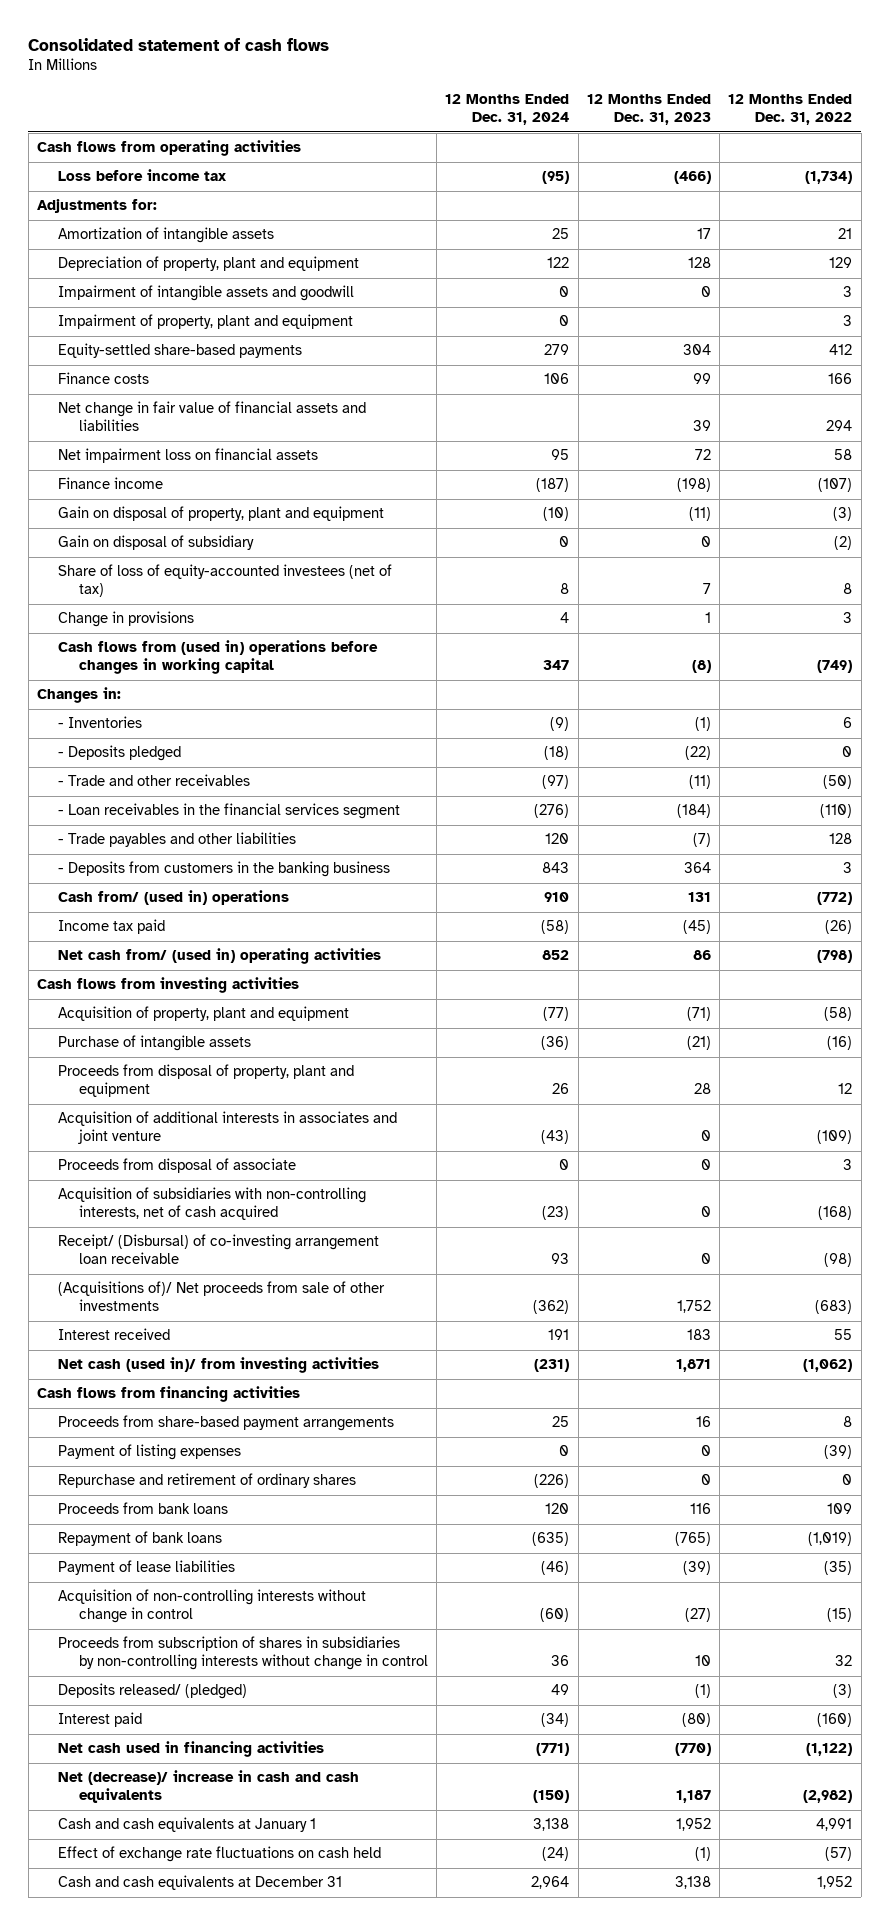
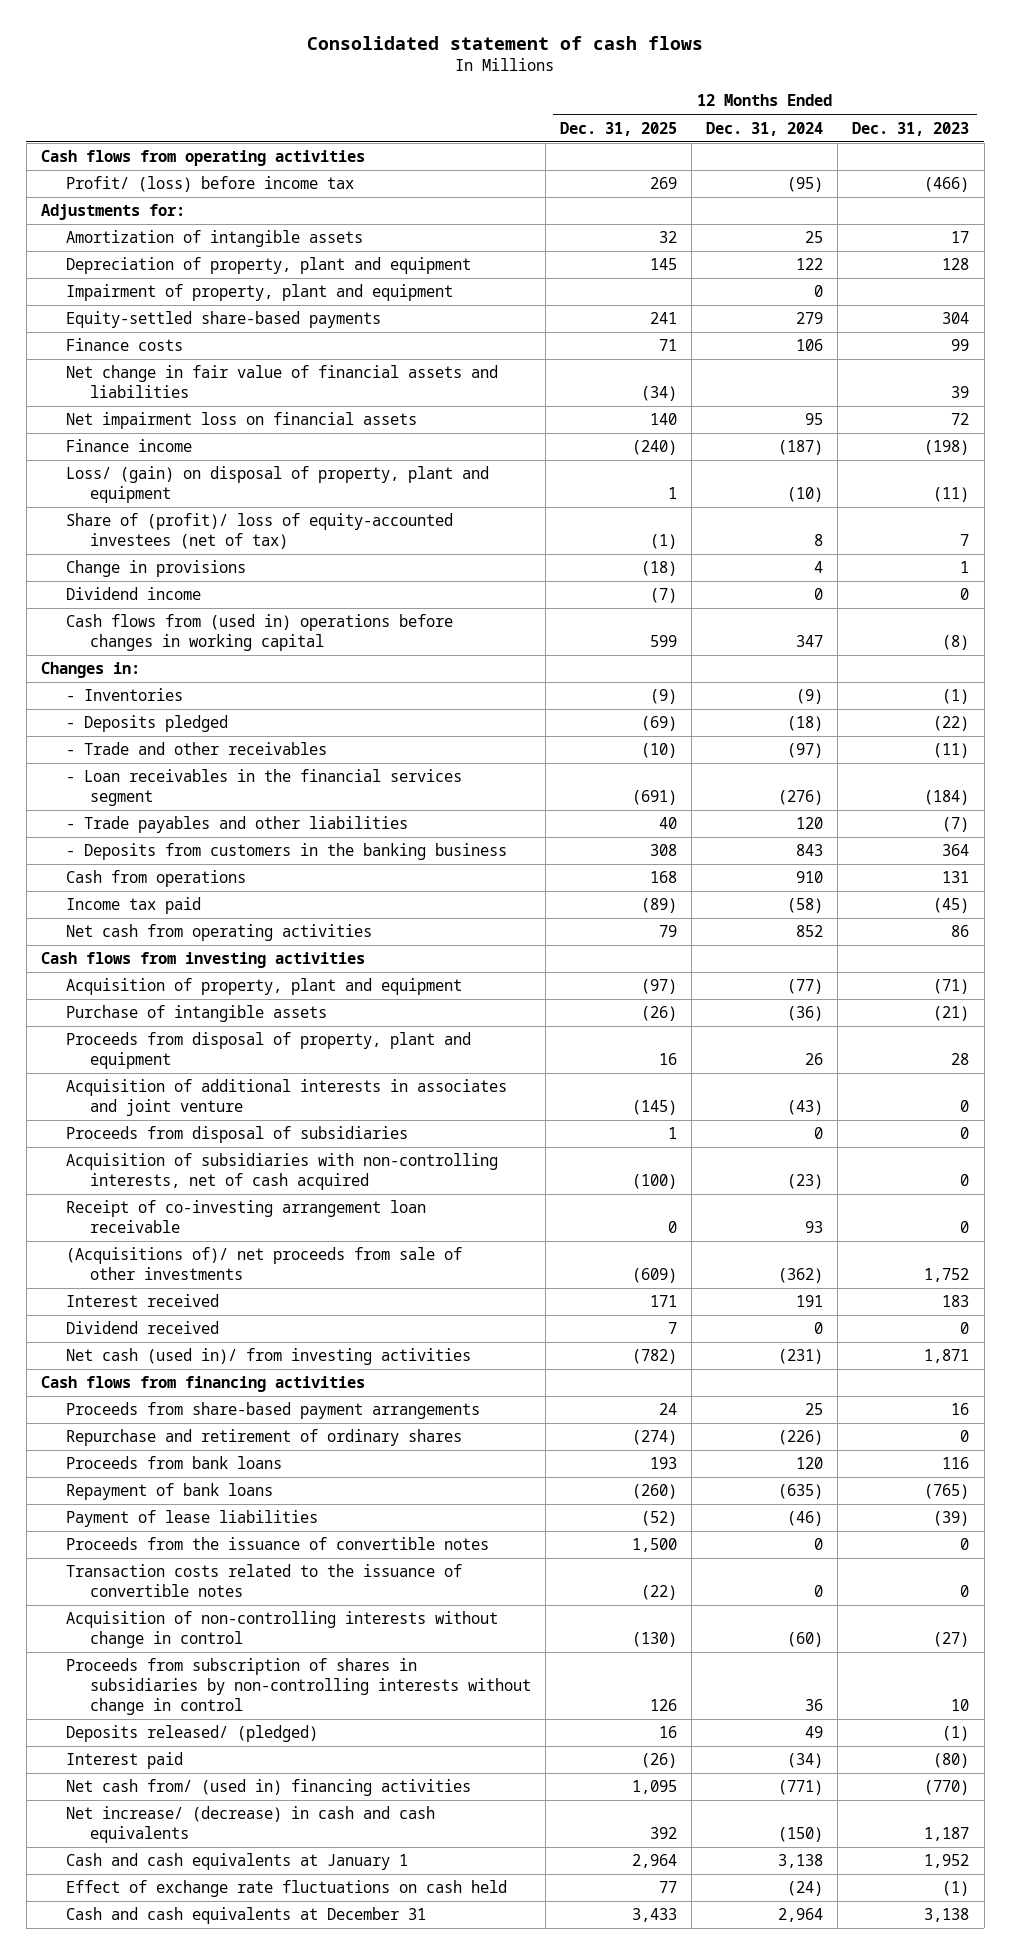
[728,93,853,125] 12 Months Ended Dec. 31, 2022 -> none
none -> [560,121,678,136] Dec. 31, 2025
[58,169,227,182] Loss before income tax -> [65,176,354,193] Profit/ (loss) before income tax
[58,285,355,302] Impairment of intangible assets and goodwill -> none
[58,535,255,551] Gain on disposal of subsidiary -> none
[58,506,385,522] Gain on disposal of property, plant and equipment -> [65,466,489,503] Loss/ (gain) on disposal of property, plant and equipment
[58,564,393,598] Share of loss of equity-accounted investees (net of tax) -> [65,513,453,549] Share of (profit)/ loss of equity-accounted investees (net of tax)
none -> [65,587,201,601] Dividend income
[58,890,290,906] Cash from/ (used in) operations -> [65,870,246,888] Cash from operations
[58,948,382,965] Net cash from/ (used in) operating activities -> [65,924,372,942] Net cash from operating activities
[58,1158,297,1174] Proceeds from disposal of associate -> [65,1126,408,1144] Proceeds from disposal of subsidiaries
[58,1234,380,1265] Receipt/ (Disbursal) of co-investing arrangement loan receivable -> [65,1200,426,1233] Receipt of co-investing arrangement loan receivable
[58,1281,386,1312] (Acquisitions of)/ Net proceeds from sale of other investments -> [65,1247,462,1280] (Acquisitions of)/ net proceeds from sale of other investments
none -> [65,1321,219,1335] Dividend received
[58,1444,242,1461] Payment of listing expenses -> none
none -> [65,1537,489,1551] Proceeds from the issuance of convertible notes
none -> [65,1564,462,1597] Transaction costs related to the issuance of convertible notes
[58,1741,325,1758] Net cash used in financing activities -> [65,1779,471,1797] Net cash from/ (used in) financing activities
[58,1770,360,1804] Net (decrease)/ increase in cash and cash equivalents -> [65,1806,435,1843] Net increase/ (decrease) in cash and cash equivalents

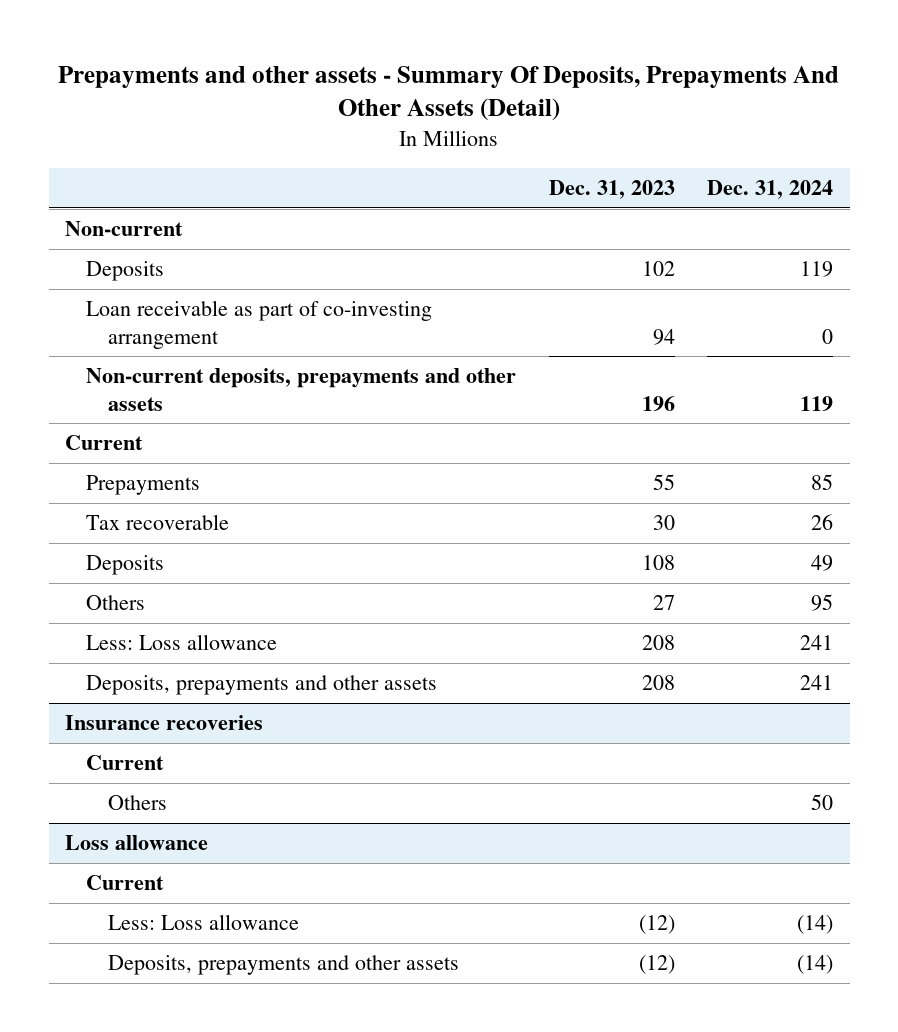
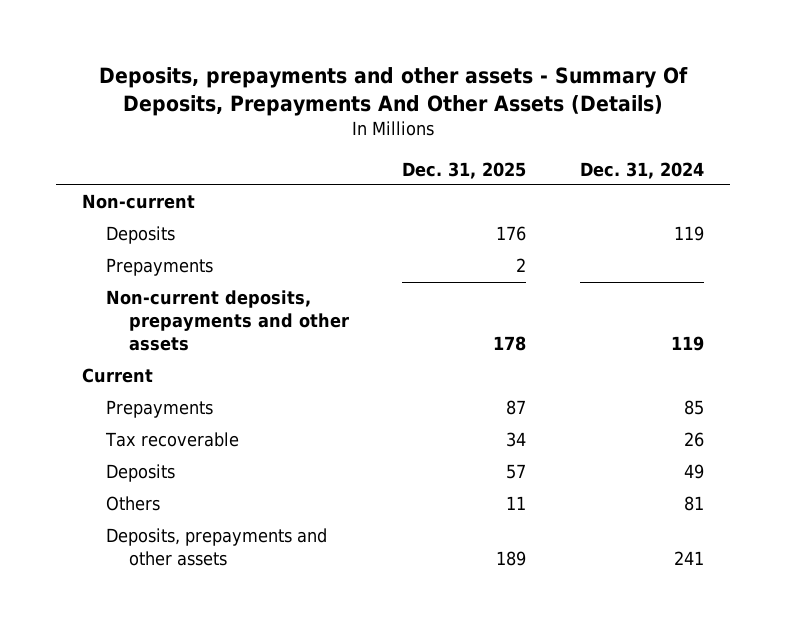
[58,65,840,122] Prepayments and other assets - Summary Of Deposits, Prepayments And Other Assets (Detail) -> [98,67,688,117] Deposits, prepayments and other assets - Summary Of Deposits, Prepayments And Other Assets (Details)
[548,179,675,199] Dec. 31, 2023 -> none
none -> [402,161,527,179] Dec. 31, 2025
[86,300,433,349] Loan receivable as part of co-investing arrangement -> none
none -> [105,258,213,277] Prepayments
[86,634,278,651] Less: Loss allowance -> none
[811,594,834,612] 95 -> [683,496,704,512] 81
[64,715,263,731] Insurance recoveries -> none
[86,755,165,771] Current -> none
[107,795,167,811] Others -> none
[64,835,208,851] Loss allowance -> none
[86,875,165,891] Current -> none
[107,914,299,931] Less: Loss allowance -> none
[107,955,459,976] Deposits, prepayments and other assets -> none

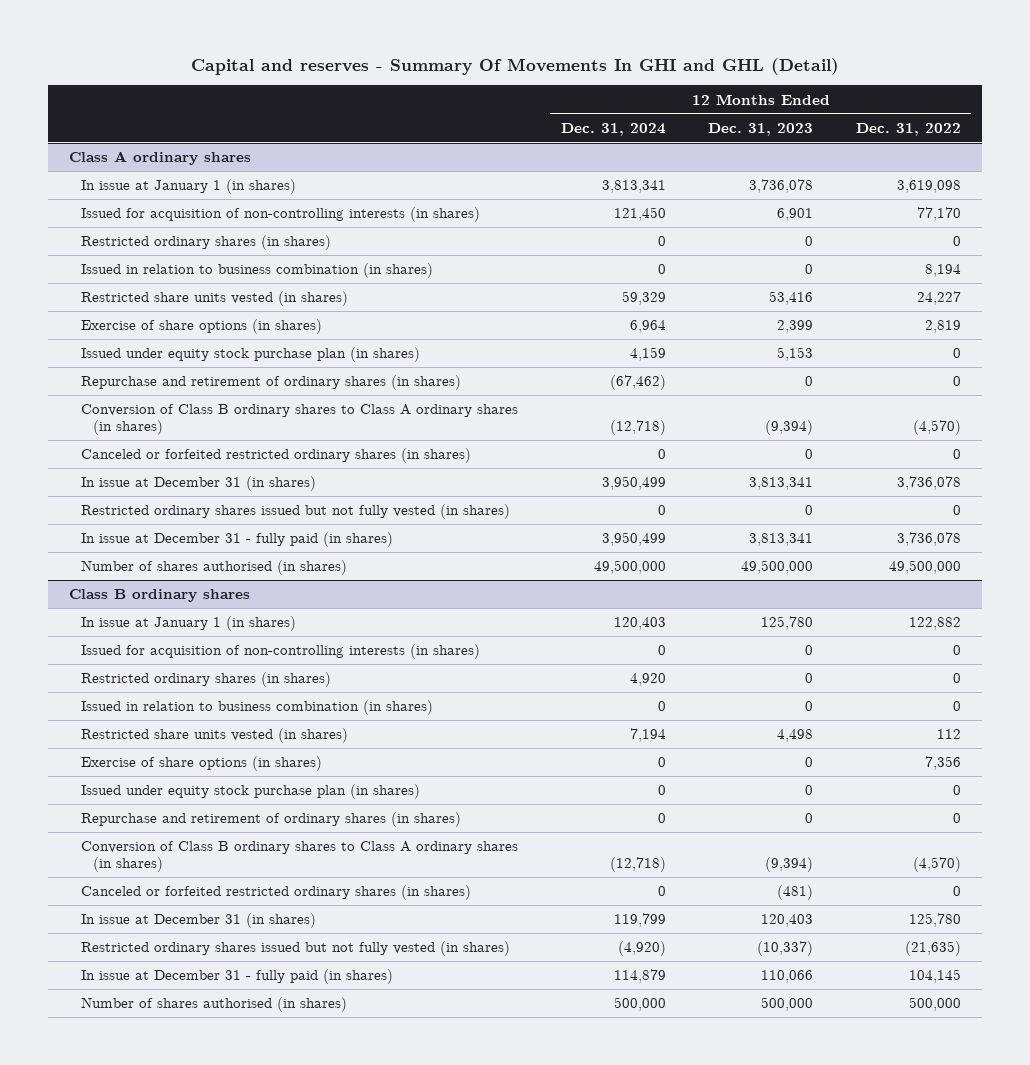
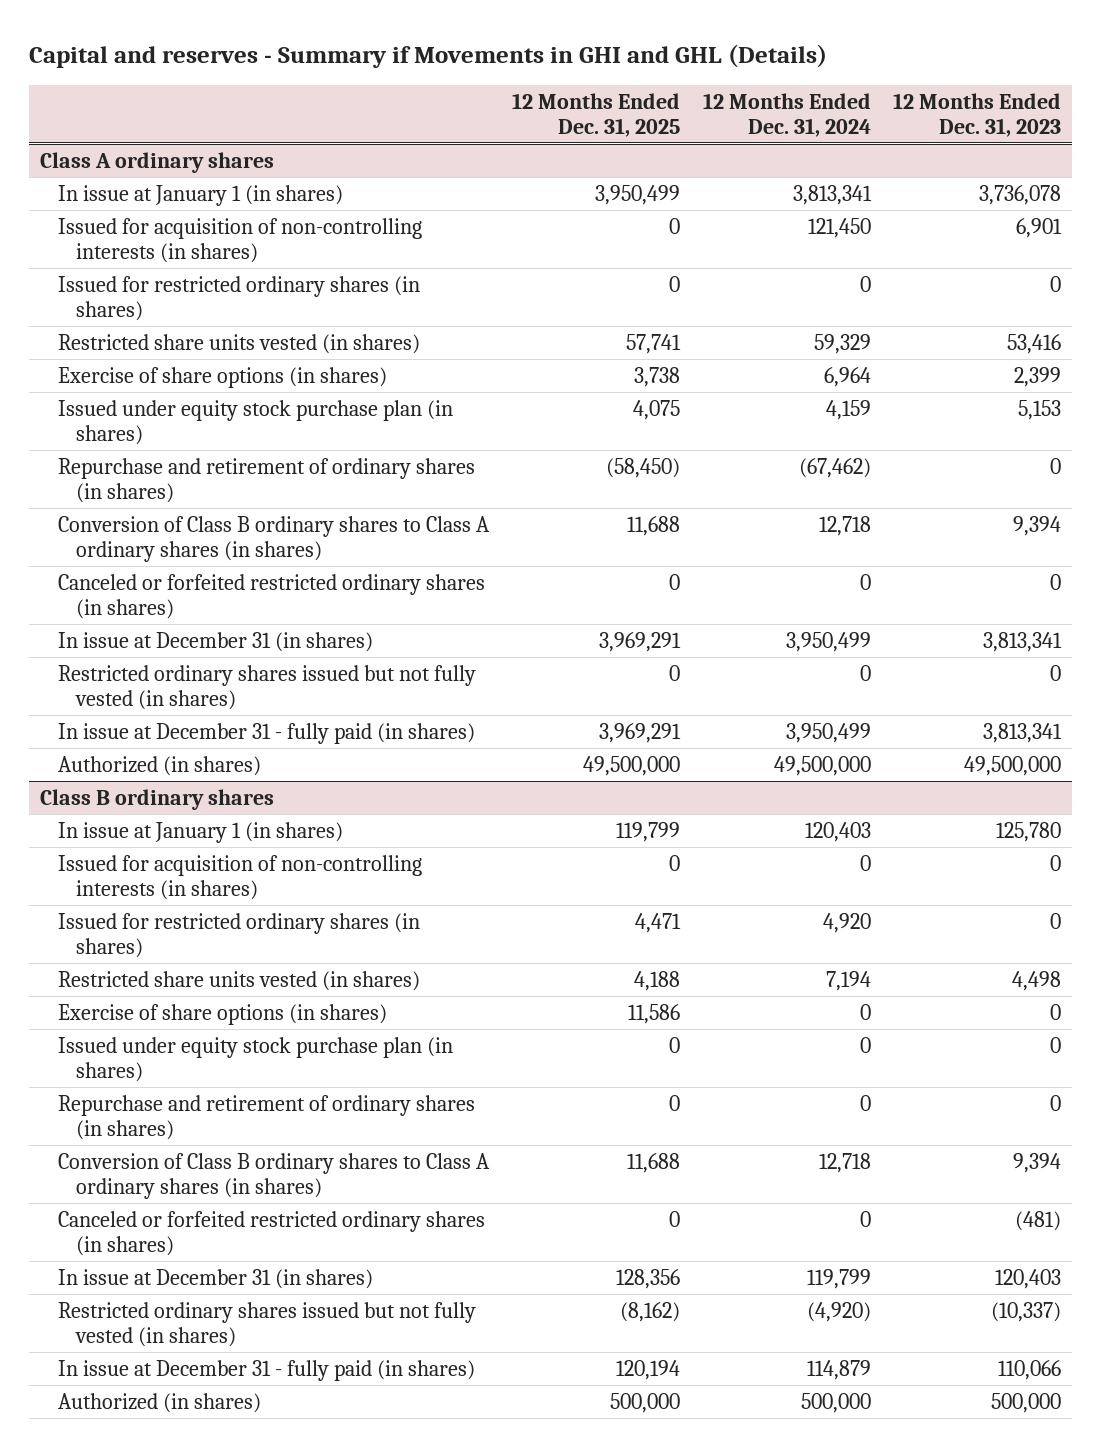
[190,57,839,75] Capital and reserves - Summary Of Movements In GHI and GHL (Detail) -> [29,44,828,69] Capital and reserves - Summary if Movements in GHI and GHL (Details)
[855,122,961,136] Dec. 31, 2022 -> none
none -> [511,92,680,138] 12 Months Ended Dec. 31, 2025
[81,263,434,279] Issued in relation to business combination (in shares) -> none
[81,235,332,251] Restricted ordinary shares (in shares) -> [58,275,421,321] Issued for restricted ordinary shares (in shares)
[609,420,666,436] (12,718) -> [818,515,871,536] 12,718
[765,420,814,436] (9,394) -> [1013,515,1062,536] 9,394
[81,560,348,576] Number of shares authorised (in shares) -> [58,755,262,776] Authorized (in shares)
[81,700,434,716] Issued in relation to business combination (in shares) -> none
[81,672,332,688] Restricted ordinary shares (in shares) -> [58,912,421,958] Issued for restricted ordinary shares (in shares)
[609,857,666,873] (12,718) -> [818,1152,871,1173] 12,718
[765,857,814,873] (9,394) -> [1013,1152,1062,1173] 9,394
[81,997,348,1013] Number of shares authorised (in shares) -> [58,1392,262,1413] Authorized (in shares)

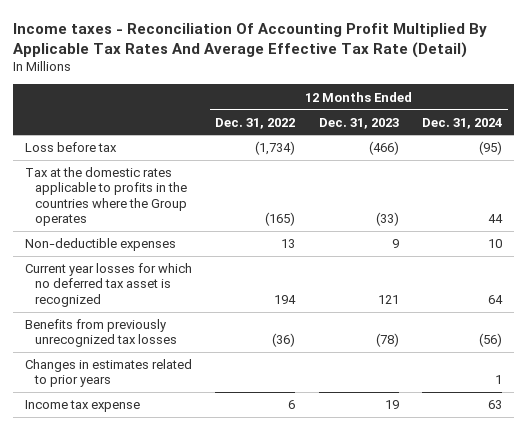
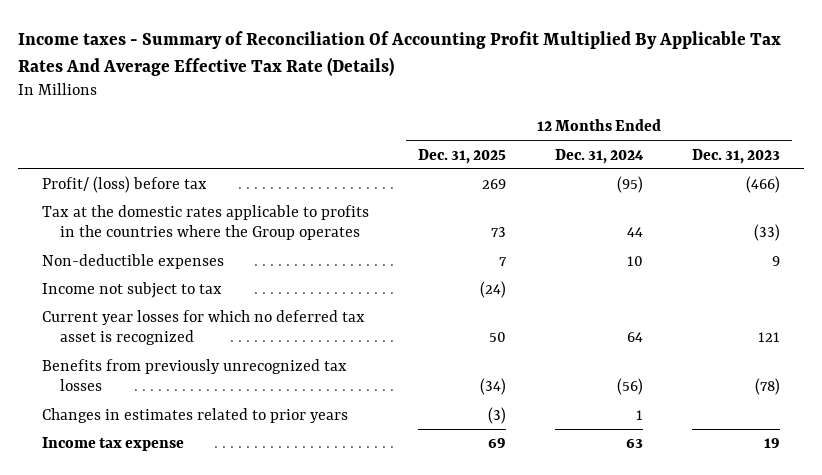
[13,22,488,58] Income taxes - Reconciliation Of Accounting Profit Multiplied By Applicable Tax Rates And Average Effective Tax Rate (Detail) -> [17,30,781,76] Income taxes - Summary of Reconciliation Of Accounting Profit Multiplied By Applicable Tax Rates And Average Effective Tax Rate (Details)
[215,117,296,129] Dec. 31, 2022 -> none
none -> [418,148,507,164] Dec. 31, 2025
[25,142,118,153] Loss before tax -> [42,176,208,194] Profit/ (loss) before tax
none -> [42,282,223,299] Income not subject to tax

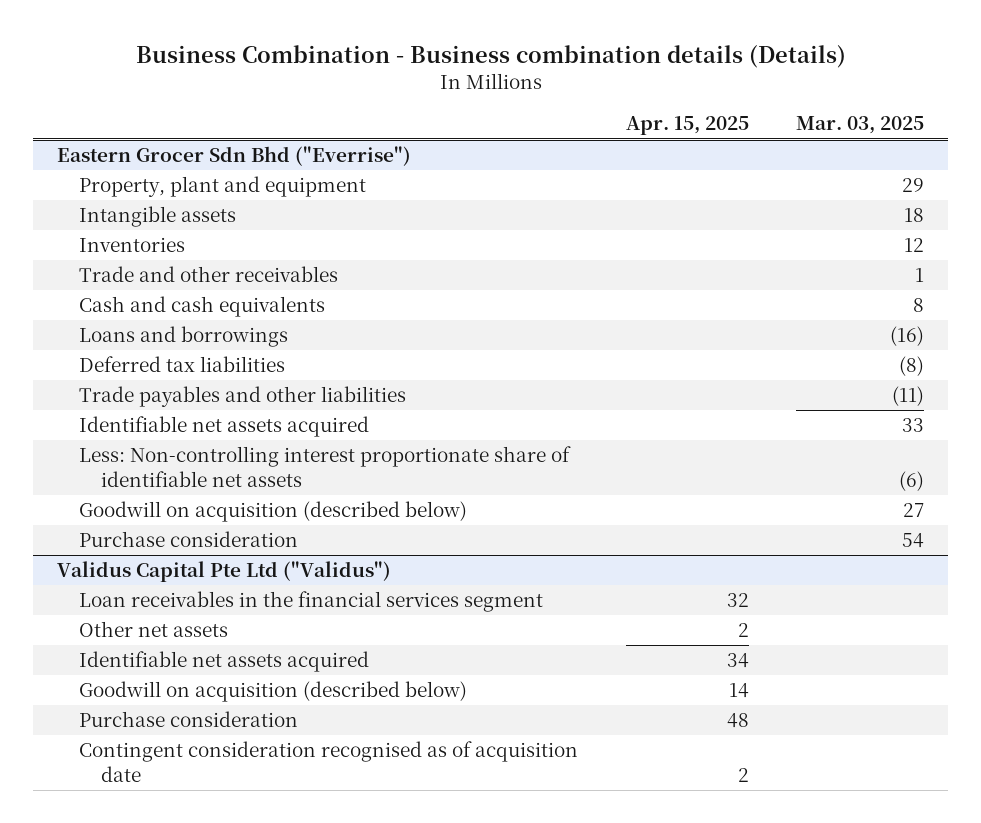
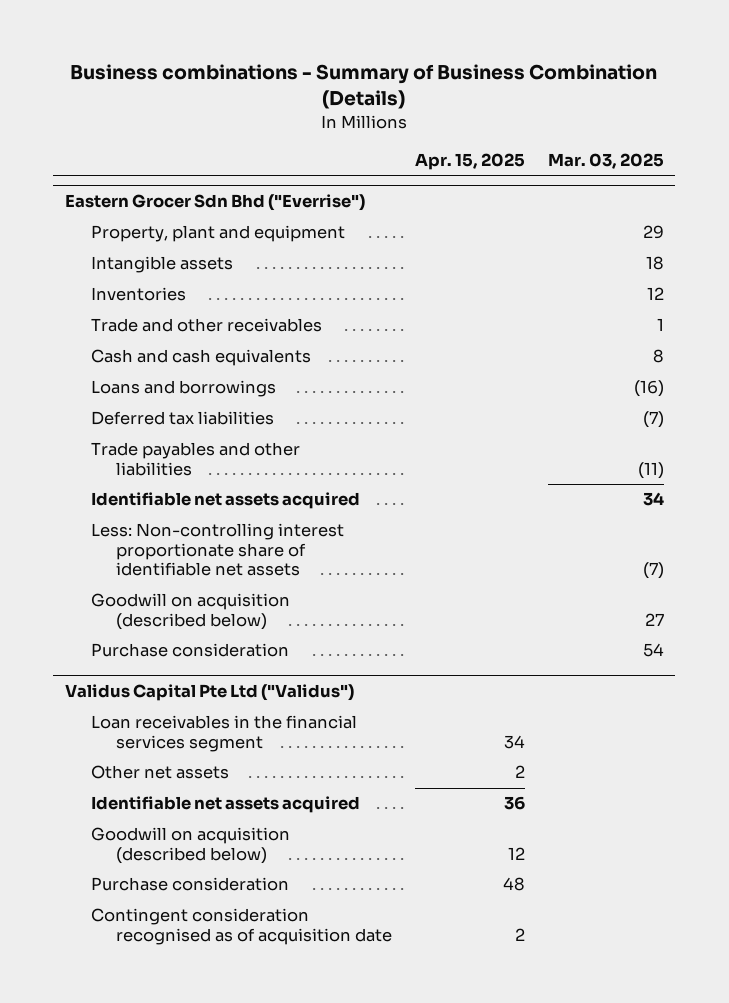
[135,45,846,69] Business Combination - Business combination details (Details) -> [70,64,658,110] Business combinations - Summary of Business Combination (Details)
[899,356,925,377] (8) -> [643,411,665,429] (7)
[902,418,925,433] 33 -> [643,492,665,507] 34
[899,471,925,492] (6) -> [643,562,665,580] (7)
[726,593,749,608] 32 -> [504,734,526,749] 34
[726,653,749,669] 34 -> [504,796,526,811] 36
[728,683,749,699] 14 -> [508,846,526,860] 12

